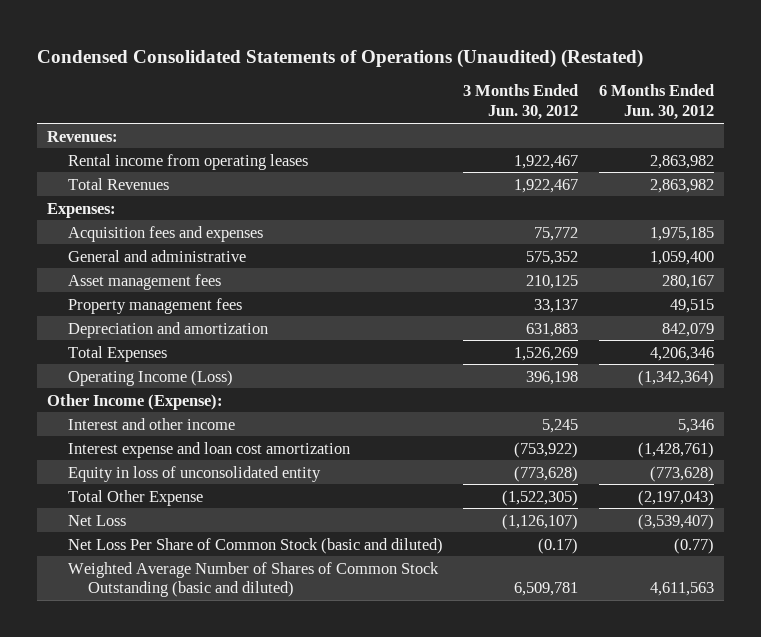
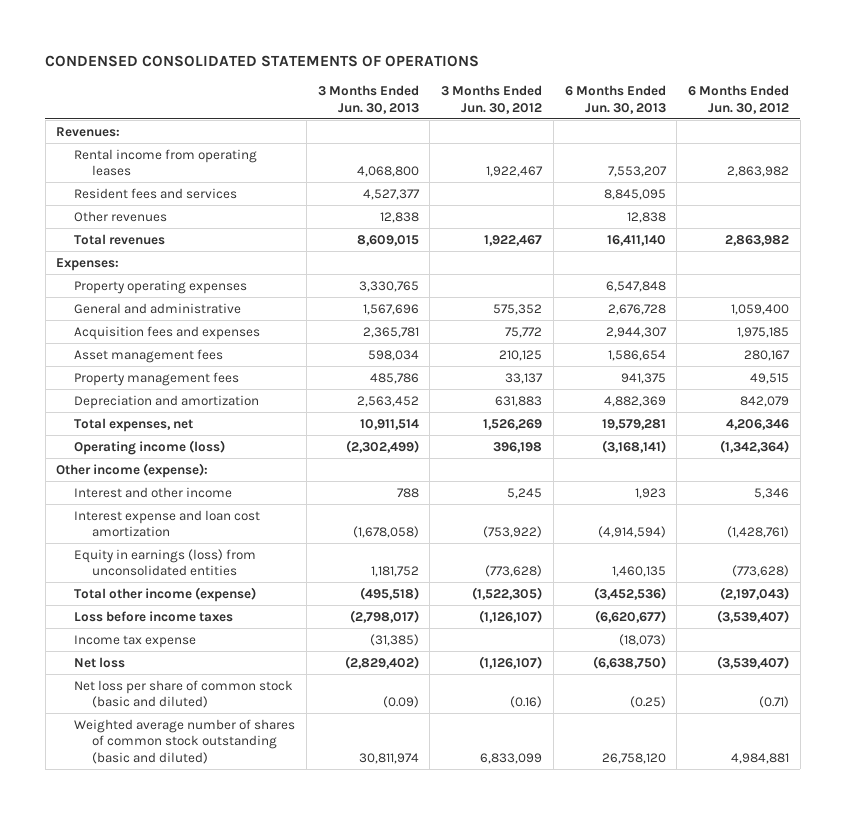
[37,48,644,68] Condensed Consolidated Statements of Operations (Unaudited) (Restated) -> [45,54,480,67] CONDENSED CONSOLIDATED STATEMENTS OF OPERATIONS
none -> [317,84,419,114] 3 Months Ended Jun. 30, 2013
none -> [564,84,666,114] 6 Months Ended Jun. 30, 2013
none -> [74,187,238,199] Resident fees and services
none -> [74,210,168,222] Other revenues
[67,177,169,190] Total Revenues -> [74,233,166,245] Total revenues
none -> [74,279,248,294] Property operating expenses
[67,225,263,242] Acquisition fees and expenses -> [74,325,261,340] Acquisition fees and expenses
[67,345,167,362] Total Expenses -> [74,417,194,432] Total expenses, net
[67,369,233,386] Operating Income (Loss) -> [74,439,226,455] Operating income (loss)
[47,393,224,410] Other Income (Expense): -> [56,462,209,478] Other income (expense):
[67,465,321,482] Equity in loss of unconsolidated entity -> [74,548,257,577] Equity in earnings (loss) from unconsolidated entities
[67,489,203,506] Total Other Expense -> [74,586,257,602] Total other income (expense)
none -> [74,610,234,622] Loss before income taxes
none -> [74,634,197,648] Income tax expense
[67,514,126,526] Net Loss -> [74,656,126,668] Net loss
[67,537,443,554] Net Loss Per Share of Common Stock (basic and diluted) -> [74,679,294,709] Net loss per share of common stock (basic and diluted)
[538,537,579,554] (0.17) -> [510,696,543,709] (0.16)
[673,537,714,554] (0.77) -> [759,696,790,709] (0.71)
[67,561,439,598] Weighted Average Number of Shares of Common Stock Outstanding (basic and diluted) -> [74,718,296,765] Weighted average number of shares of common stock outstanding (basic and diluted)
[514,582,579,597] 6,509,781 -> [480,753,543,765] 6,833,099
[649,582,714,597] 4,611,563 -> [731,753,790,765] 4,984,881

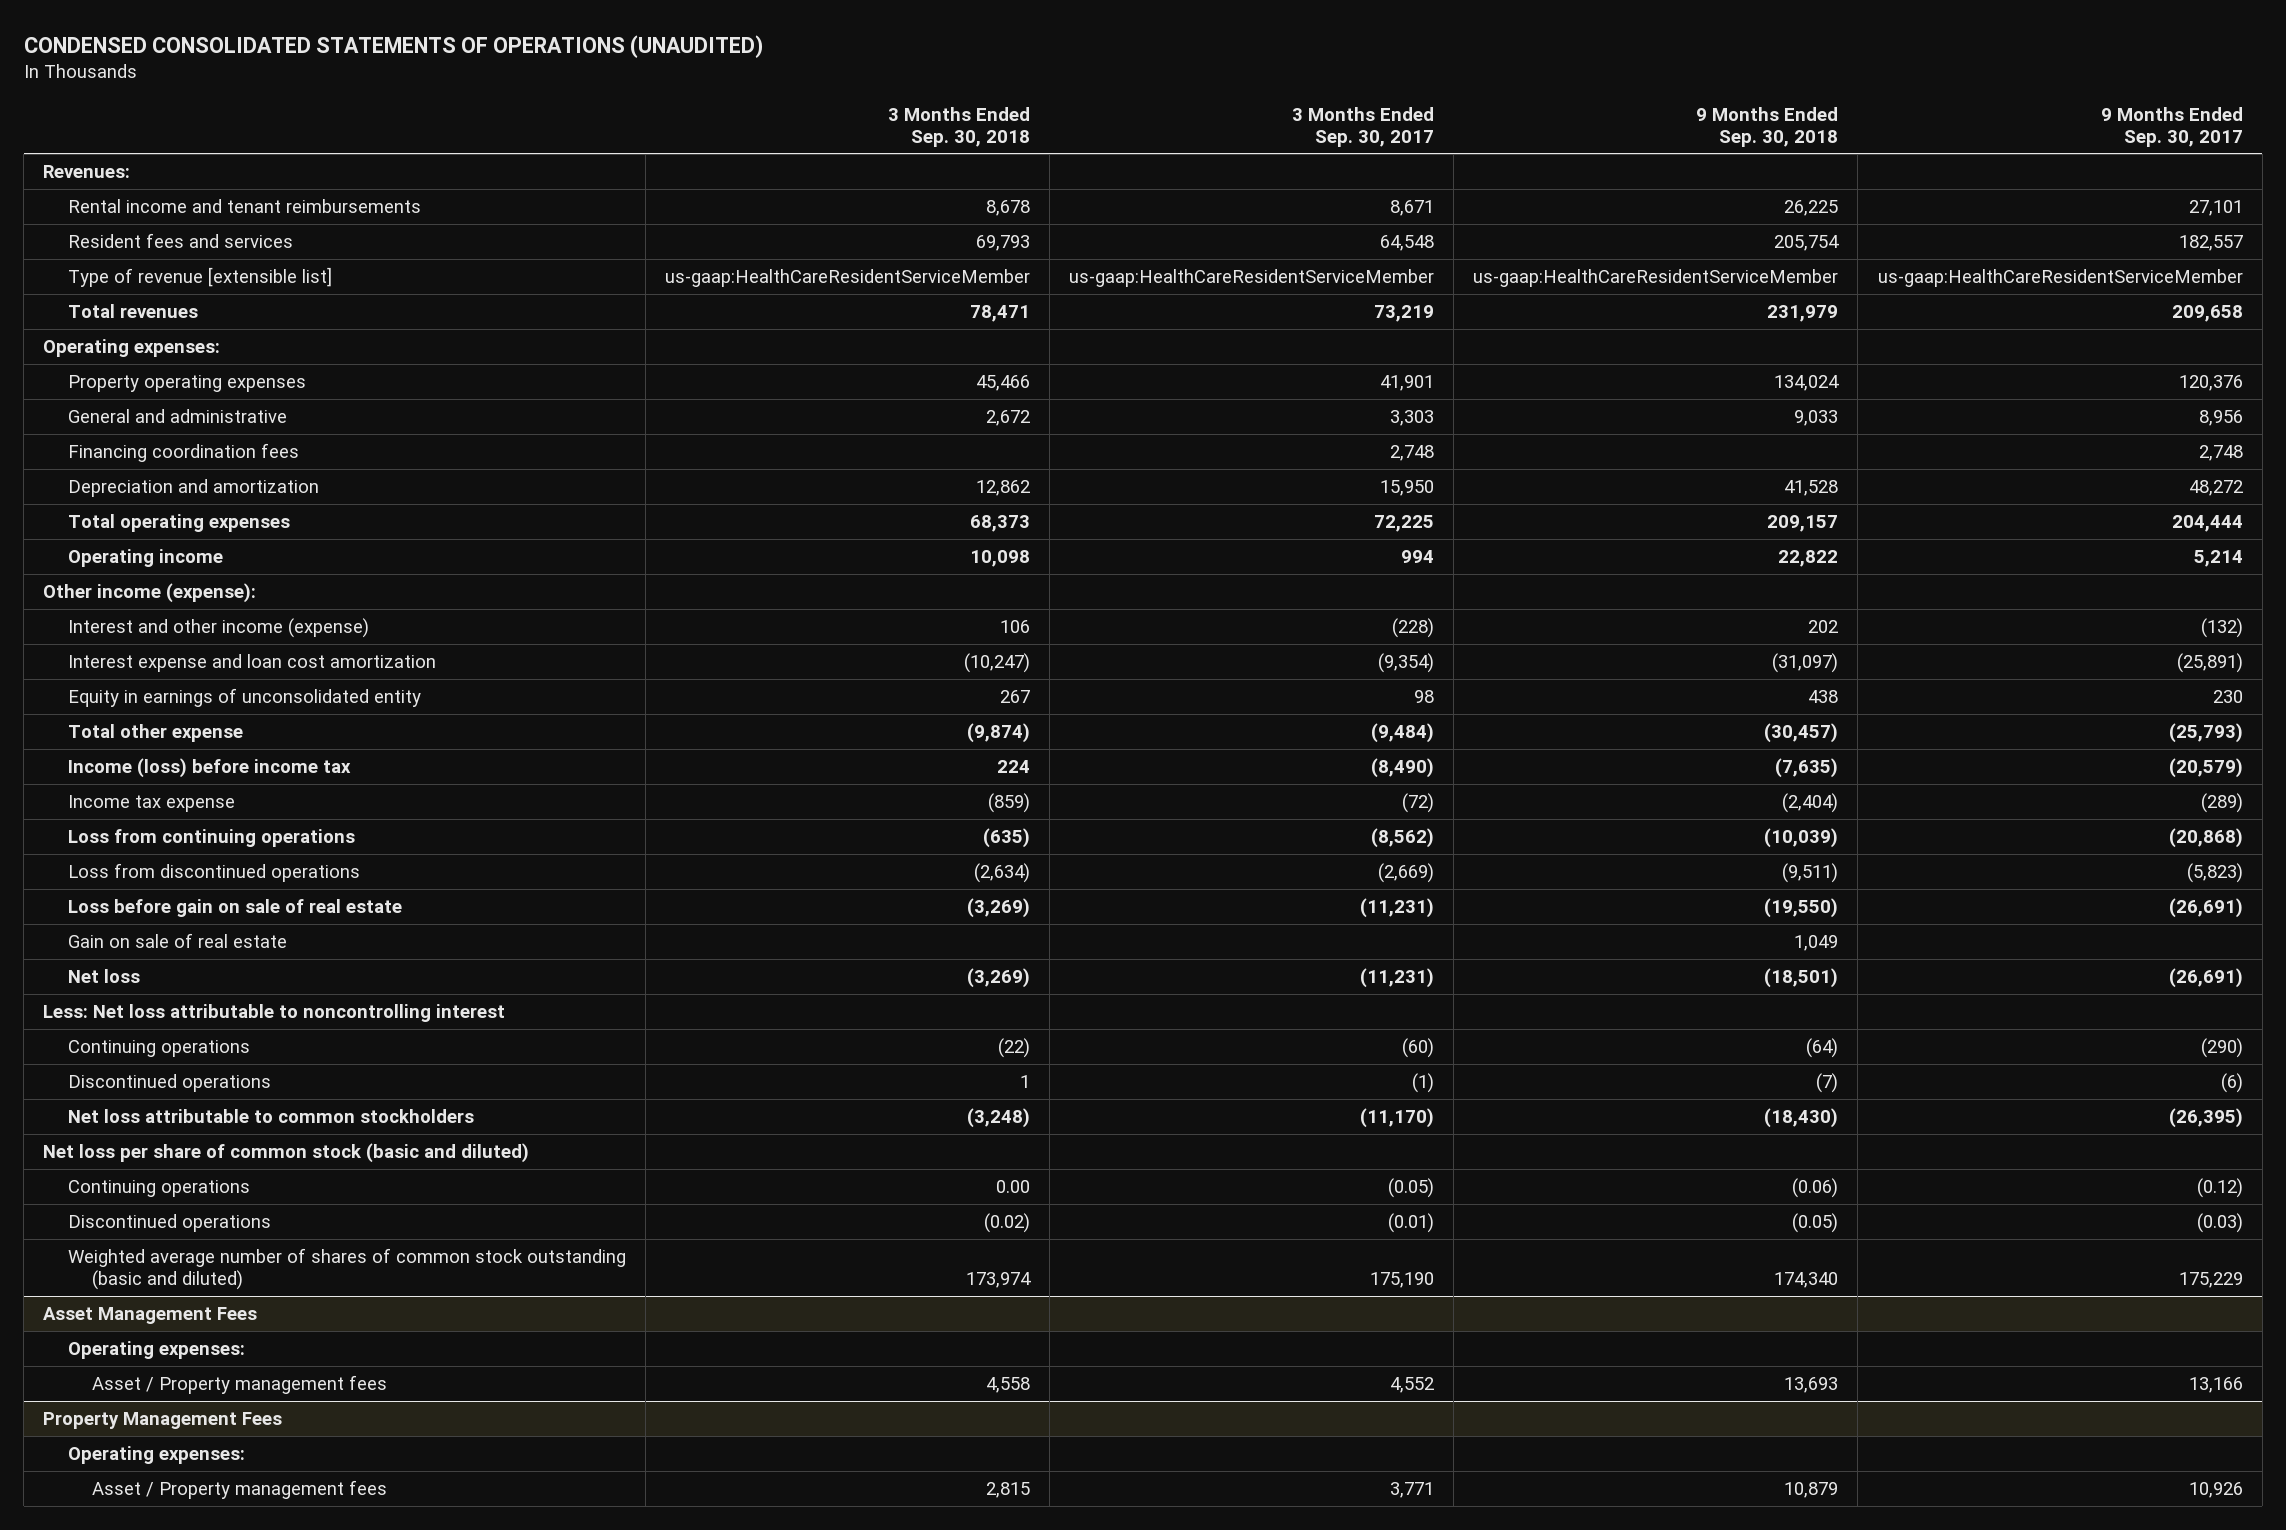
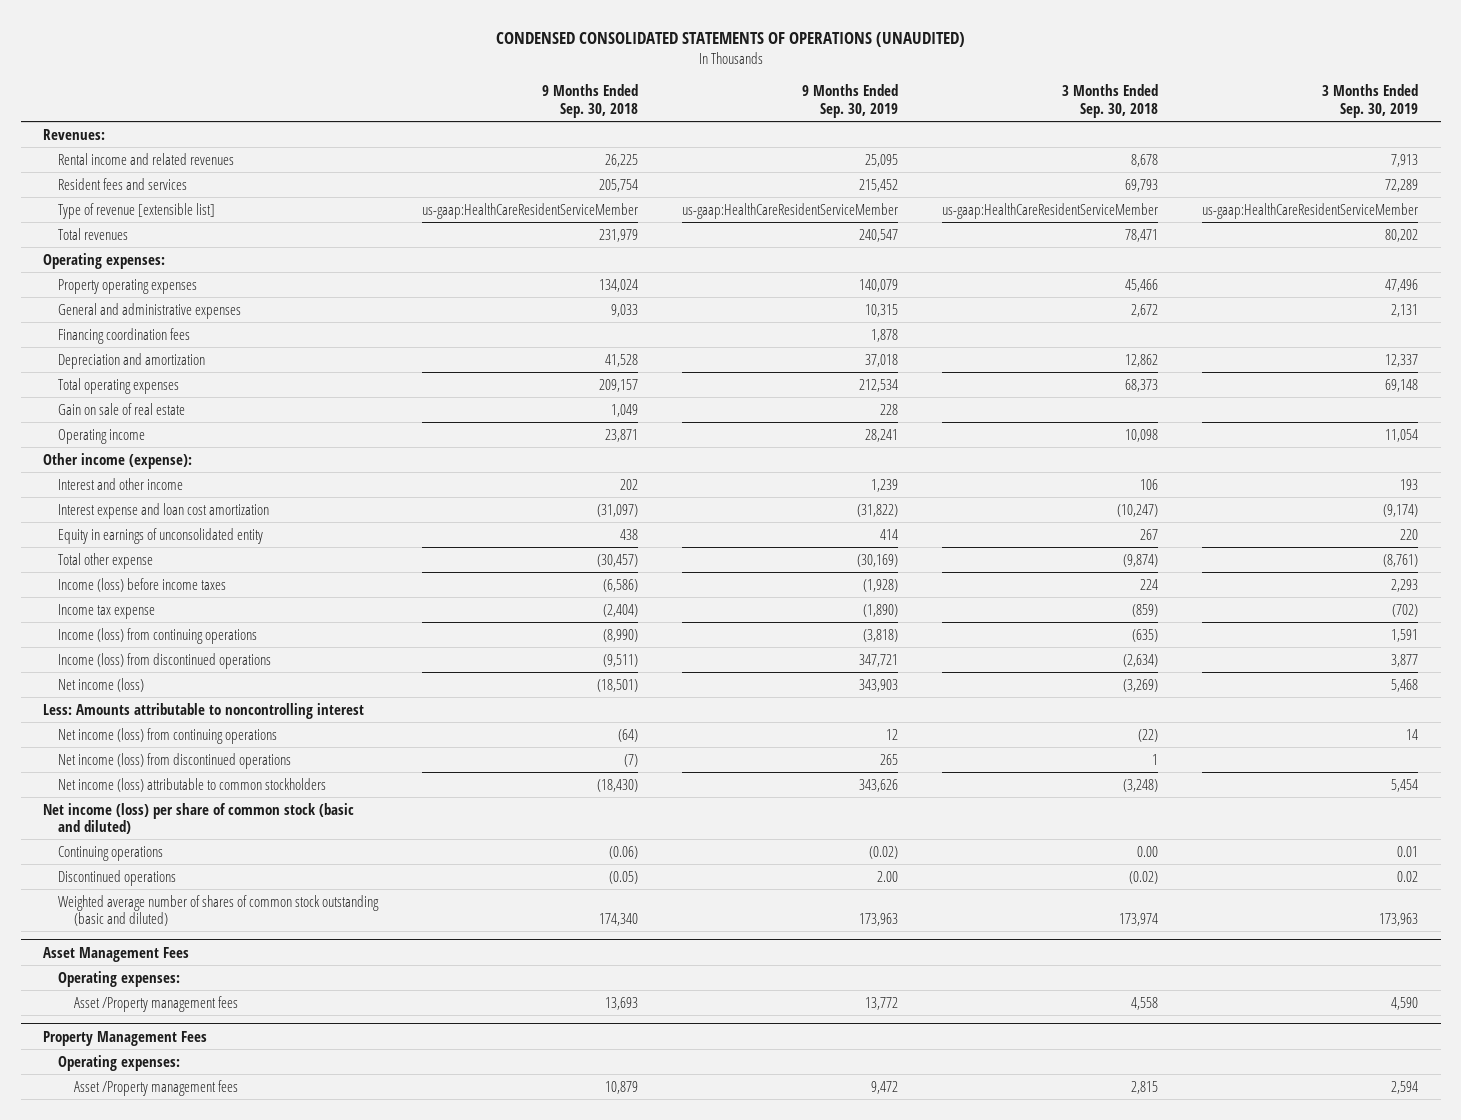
[1292,106,1435,147] 3 Months Ended Sep. 30, 2017 -> none
[2100,106,2243,147] 9 Months Ended Sep. 30, 2017 -> none
none -> [802,84,899,118] 9 Months Ended Sep. 30, 2019
none -> [1322,84,1419,118] 3 Months Ended Sep. 30, 2019
[67,199,421,214] Rental income and tenant reimbursements -> [58,152,235,165] Rental income and related revenues
[67,409,287,424] General and administrative -> [58,302,242,319] General and administrative expenses
[67,933,287,949] Gain on sale of real estate -> [58,402,186,415] Gain on sale of real estate
[1778,550,1839,568] 22,822 -> [605,428,639,442] 23,871
[67,618,369,639] Interest and other income (expense) -> [58,477,184,490] Interest and other income
[67,758,351,779] Income (loss) before income tax -> [58,577,227,592] Income (loss) before income taxes
[1775,758,1839,779] (7,635) -> [603,578,639,592] (6,586)
[67,899,402,918] Loss before gain on sale of real estate -> none
[67,829,355,848] Loss from continuing operations -> [58,627,258,644] Income (loss) from continuing operations
[1764,828,1839,849] (10,039) -> [603,628,639,642] (8,990)
[67,863,360,883] Loss from discontinued operations -> [58,652,272,669] Income (loss) from discontinued operations
[67,969,140,984] Net loss -> [58,677,145,692] Net income (loss)
[43,1004,506,1023] Less: Net loss attributable to noncontrolling interest -> [42,702,364,719] Less: Amounts attributable to noncontrolling interest
[67,1040,250,1058] Continuing operations -> [58,727,278,744] Net income (loss) from continuing operations
[67,1074,271,1093] Discontinued operations -> [58,752,292,769] Net income (loss) from discontinued operations
[67,1109,474,1124] Net loss attributable to common stockholders -> [58,777,327,792] Net income (loss) attributable to common stockholders
[43,1143,530,1164] Net loss per share of common stock (basic and diluted) -> [42,802,354,835] Net income (loss) per share of common stock (basic and diluted)
[92,1375,388,1395] Asset / Property management fees -> [74,995,239,1012] Asset /Property management fees
[92,1480,388,1500] Asset / Property management fees -> [74,1079,239,1096] Asset /Property management fees

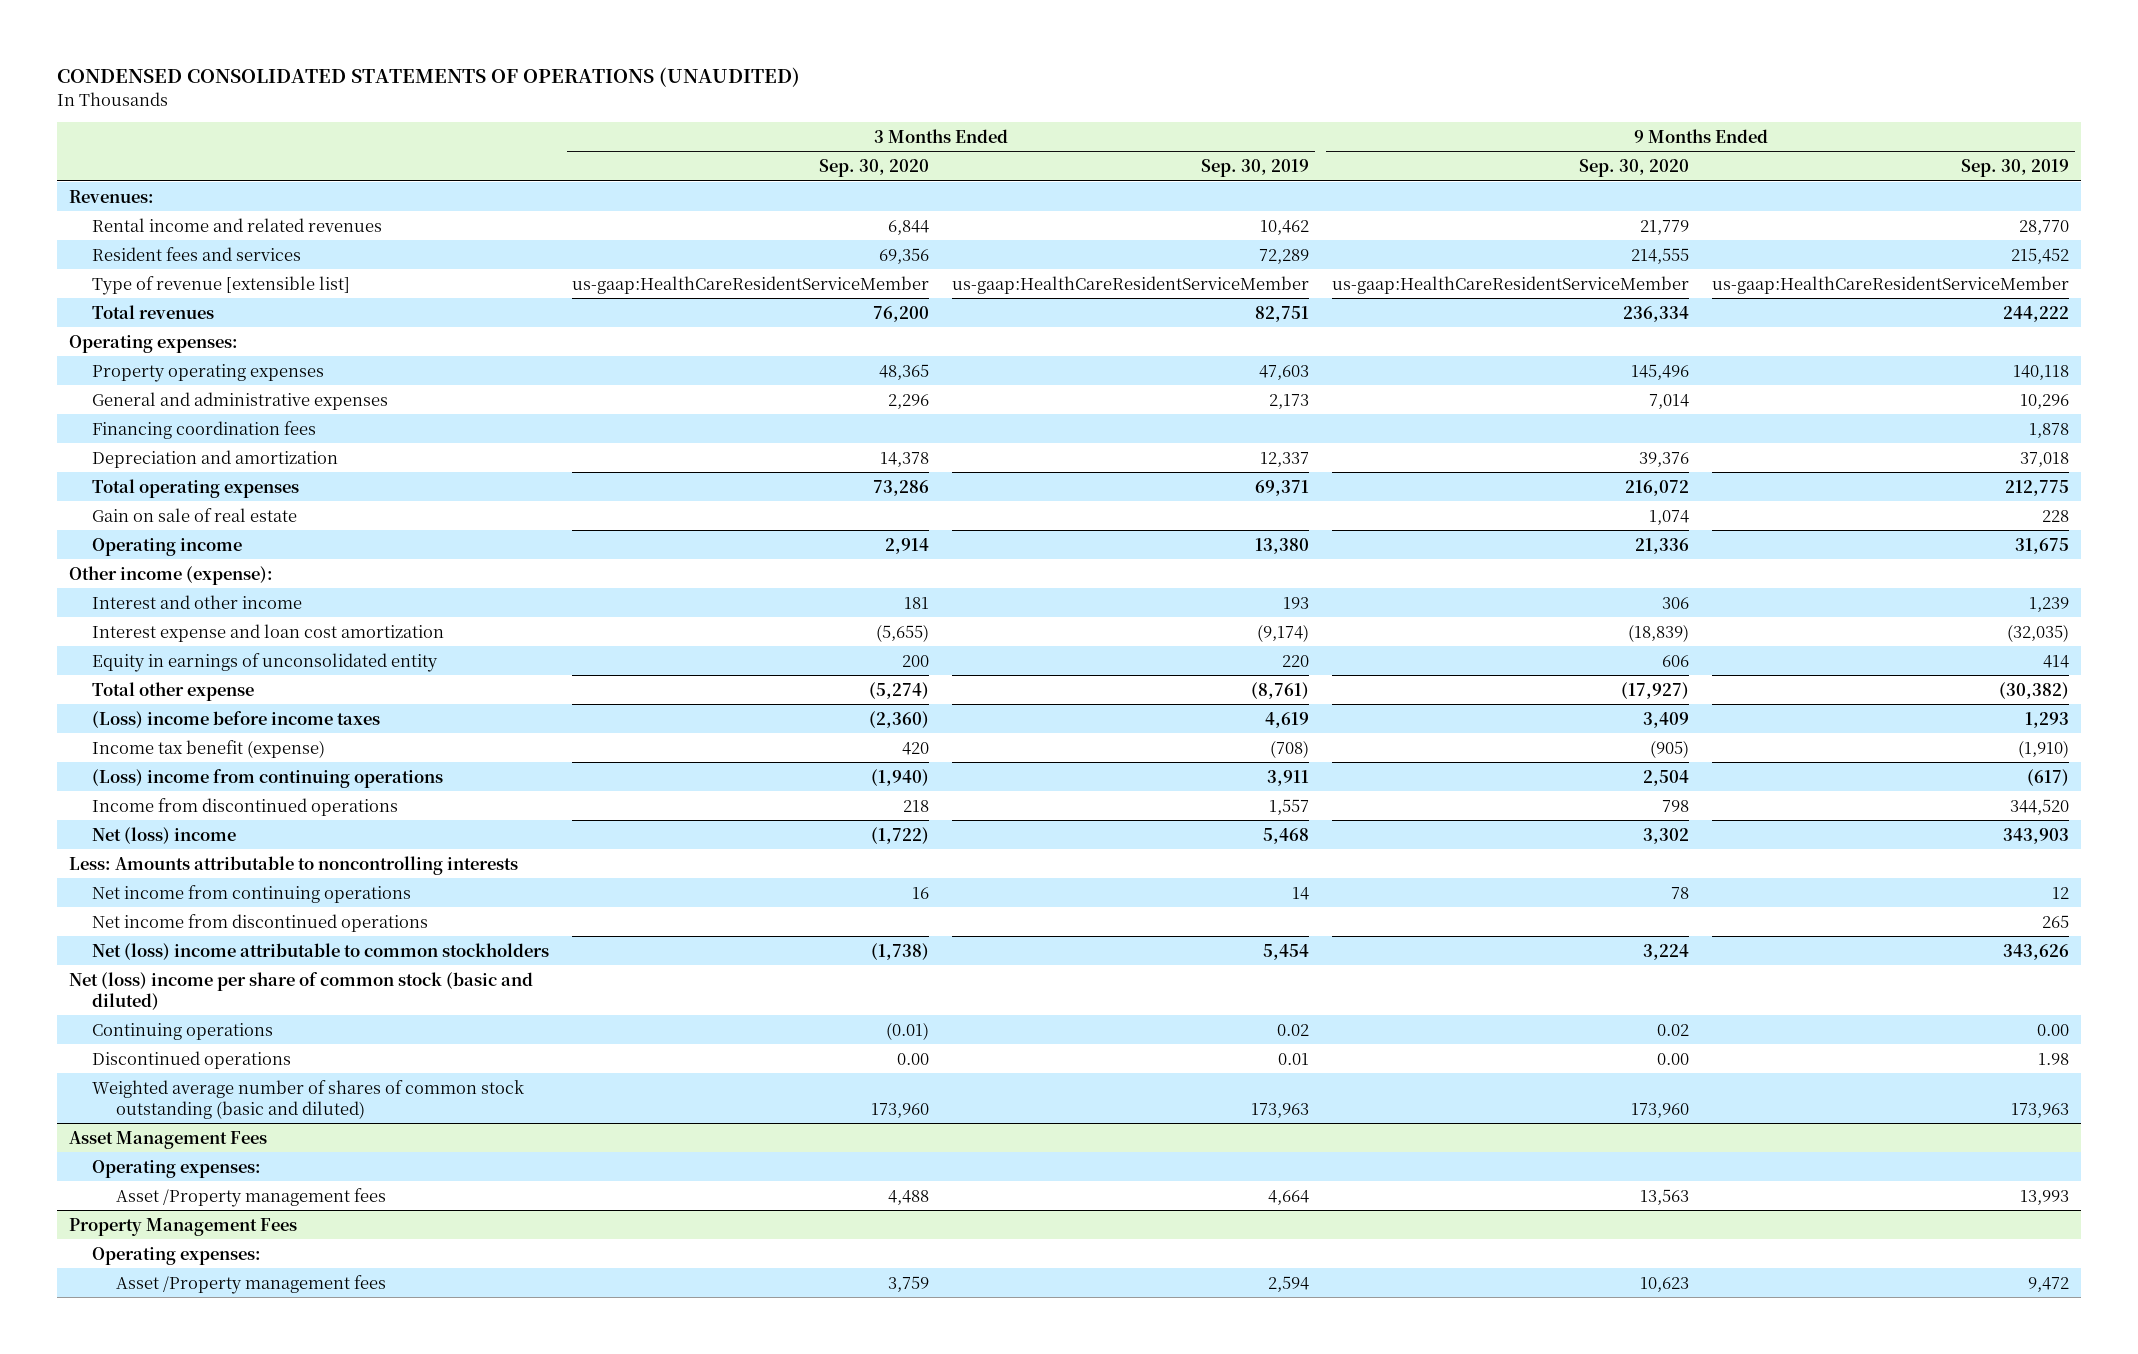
[542,84,639,118] 9 Months Ended Sep. 30, 2018 -> none
[1062,84,1159,118] 3 Months Ended Sep. 30, 2018 -> none
none -> [819,159,930,178] Sep. 30, 2020
none -> [1579,159,1690,178] Sep. 30, 2020
[865,153,899,167] 25,095 -> [2019,219,2070,235] 28,770
[1391,153,1419,167] 7,913 -> [1260,219,1310,235] 10,462
[859,228,899,242] 240,547 -> [2003,305,2070,322] 244,222
[1385,228,1419,242] 80,202 -> [1255,305,1310,322] 82,751
[859,278,899,292] 140,079 -> [2013,364,2070,380] 140,118
[1385,278,1419,292] 47,496 -> [1259,364,1310,380] 47,603
[865,303,899,317] 10,315 -> [2020,393,2070,409] 10,296
[1391,303,1419,317] 2,131 -> [1269,393,1310,409] 2,173
[859,378,899,392] 212,534 -> [2005,479,2070,496] 212,775
[1385,378,1419,392] 69,148 -> [1255,479,1310,496] 69,371
[865,428,899,442] 28,241 -> [2015,537,2070,554] 31,675
[1385,428,1419,442] 11,054 -> [1255,537,1310,554] 13,380
[857,503,899,517] (31,822) -> [2007,623,2070,642] (32,035)
[857,553,899,567] (30,169) -> [1999,681,2070,699] (30,382)
[58,577,227,592] Income (loss) before income taxes -> [92,710,381,728] (Loss) income before income taxes
[863,578,899,592] (1,928) -> [2025,711,2070,728] 1,293
[1391,578,1419,592] 2,293 -> [1265,711,1310,728] 4,619
[58,603,156,619] Income tax expense -> [92,739,326,758] Income tax benefit (expense)
[863,603,899,617] (1,890) -> [2018,739,2070,758] (1,910)
[1392,603,1419,617] (702) -> [1270,739,1310,758] (708)
[58,627,258,644] Income (loss) from continuing operations -> [92,768,444,788] (Loss) income from continuing operations
[863,628,899,642] (3,818) -> [2027,768,2070,786] (617)
[1391,628,1419,642] 1,591 -> [1267,769,1310,786] 3,911
[58,652,272,669] Income (loss) from discontinued operations -> [92,797,399,816] Income from discontinued operations
[859,653,899,667] 347,721 -> [2010,798,2070,815] 344,520
[1391,653,1419,667] 3,877 -> [1269,798,1310,815] 1,557
[58,677,145,692] Net income (loss) -> [92,826,237,844] Net (loss) income
[42,702,364,719] Less: Amounts attributable to noncontrolling interest -> [68,855,518,875] Less: Amounts attributable to noncontrolling interests
[58,727,278,744] Net income (loss) from continuing operations -> [92,884,412,903] Net income from continuing operations
[58,752,292,769] Net income (loss) from discontinued operations -> [92,913,429,932] Net income from discontinued operations
[58,777,327,792] Net income (loss) attributable to common stockholders -> [92,942,550,960] Net (loss) income attributable to common stockholders
[42,802,354,835] Net income (loss) per share of common stock (basic and diluted) -> [68,971,533,1010] Net (loss) income per share of common stock (basic and diluted)
[869,845,899,859] (0.02) -> [2037,1023,2070,1036] 0.00
[1397,845,1419,857] 0.01 -> [1277,1023,1310,1036] 0.02
[877,870,899,882] 2.00 -> [2038,1052,2070,1065] 1.98
[1397,870,1419,882] 0.02 -> [1278,1052,1310,1065] 0.01
[865,996,899,1010] 13,772 -> [2020,1189,2070,1205] 13,993
[1391,996,1419,1010] 4,590 -> [1268,1189,1310,1205] 4,664

